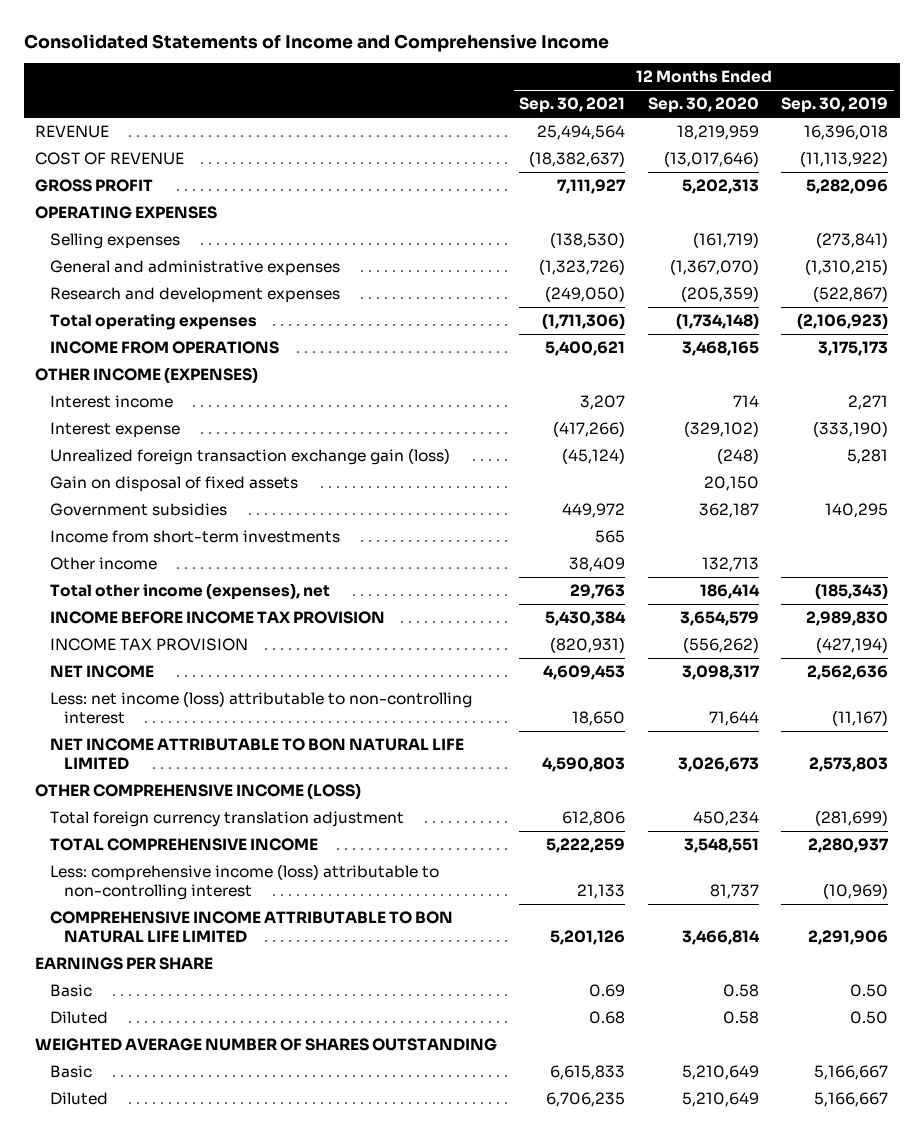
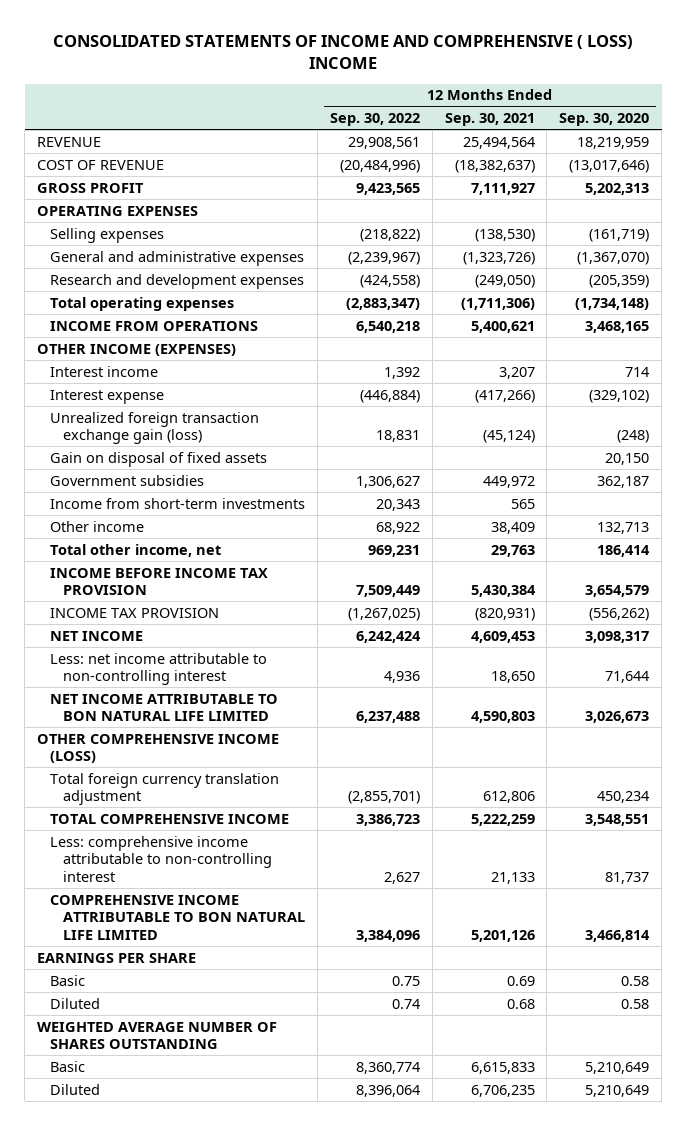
[23,33,609,52] Consolidated Statements of Income and Comprehensive Income -> [53,34,634,70] CONSOLIDATED STATEMENTS OF INCOME AND COMPREHENSIVE ( LOSS) INCOME
[781,97,889,114] Sep. 30, 2019 -> none
none -> [329,113,420,127] Sep. 30, 2022
[49,583,330,601] Total other income (expenses), net -> [50,543,222,557] Total other income, net
[49,691,472,725] Less: net income (loss) attributable to non-controlling interest -> [50,652,268,686] Less: net income attributable to non-controlling interest
[49,864,439,901] Less: comprehensive income (loss) attributable to non-controlling interest -> [50,835,273,882] Less: comprehensive income attributable to non-controlling interest

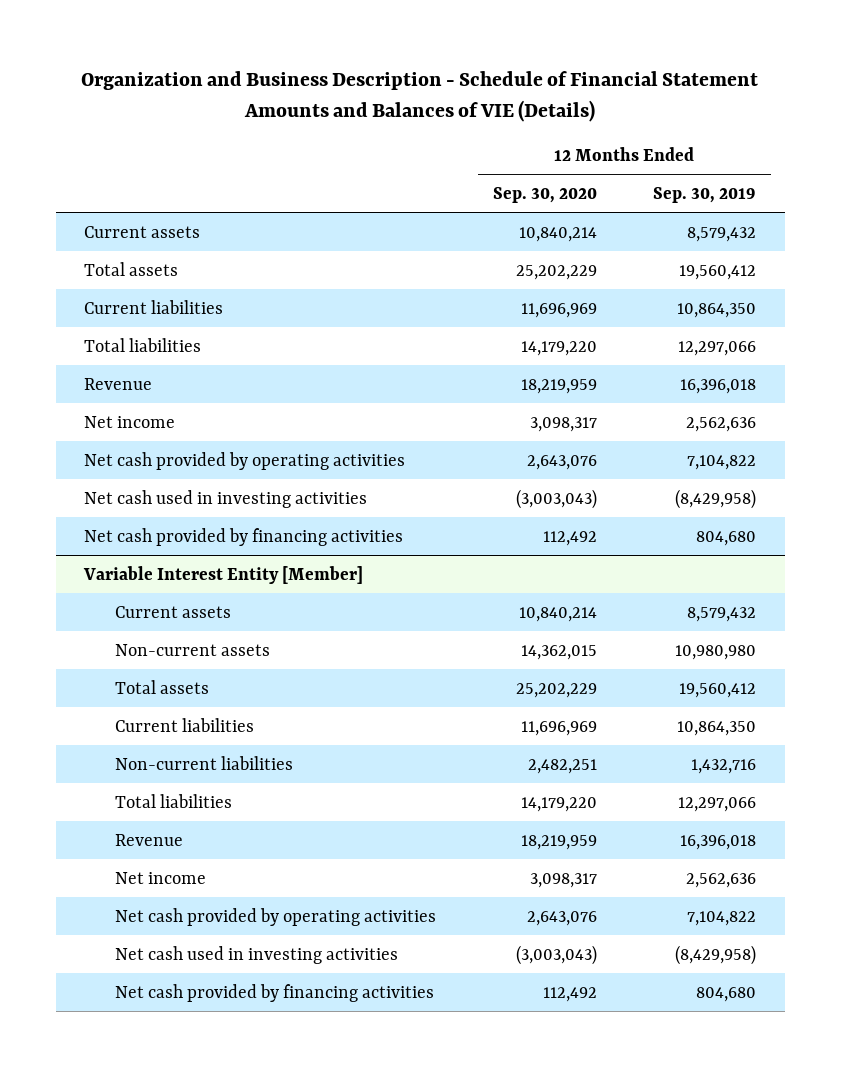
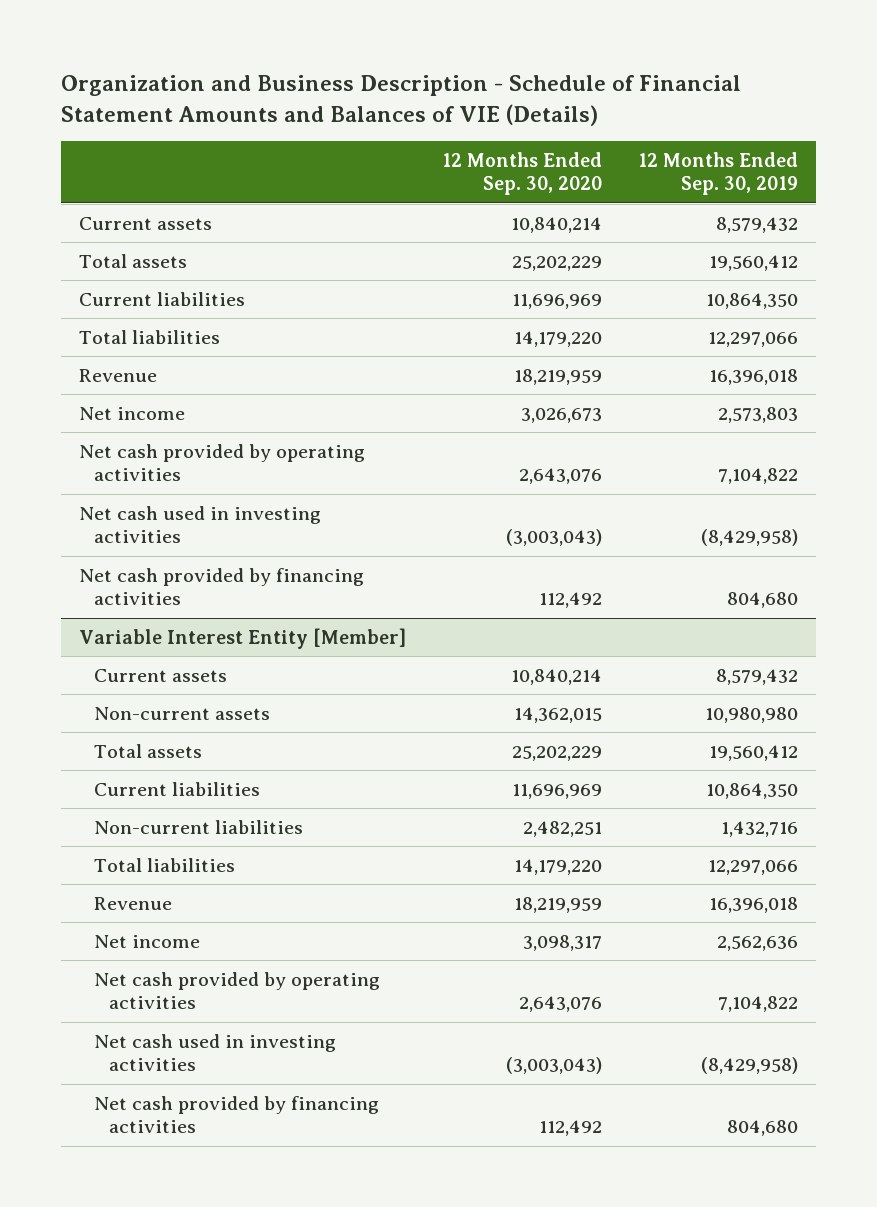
[529,416,597,432] 3,098,317 -> [521,407,603,423] 3,026,673
[686,416,757,432] 2,562,636 -> [718,406,799,423] 2,573,803

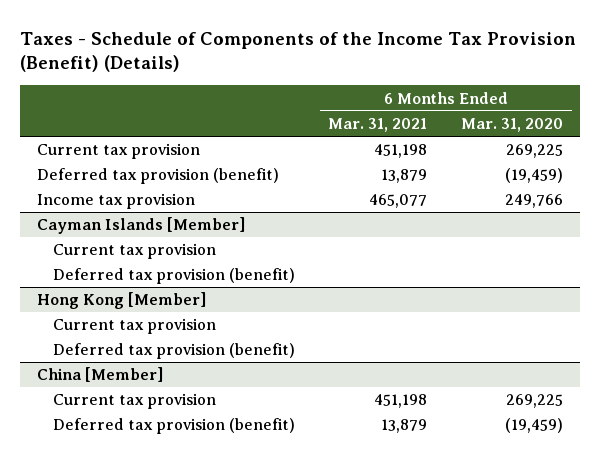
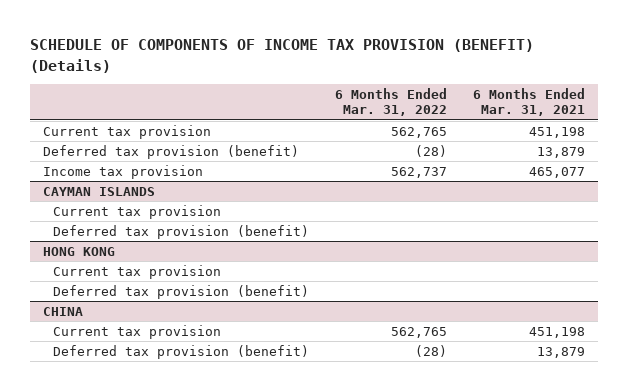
[19,31,576,73] Taxes - Schedule of Components of the Income Tax Provision (Benefit) (Details) -> [30,39,535,73] SCHEDULE OF COMPONENTS OF INCOME TAX PROVISION (BENEFIT) (Details)
[461,117,564,132] Mar. 31, 2020 -> none
none -> [335,87,448,117] 6 Months Ended Mar. 31, 2022
[36,217,245,235] Cayman Islands [Member] -> [43,186,156,196] CAYMAN ISLANDS
[36,292,206,310] Hong Kong [Member] -> [43,246,116,256] HONG KONG
[36,367,163,383] China [Member] -> [43,306,84,316] CHINA

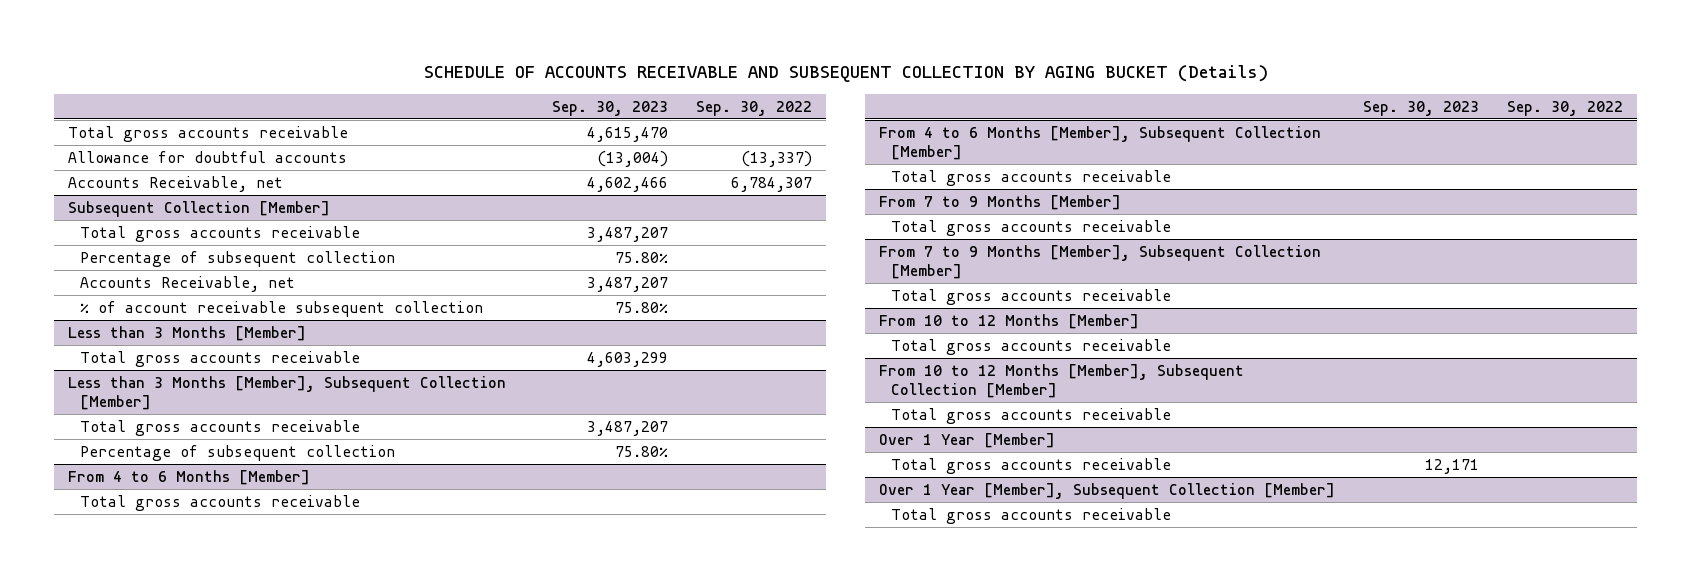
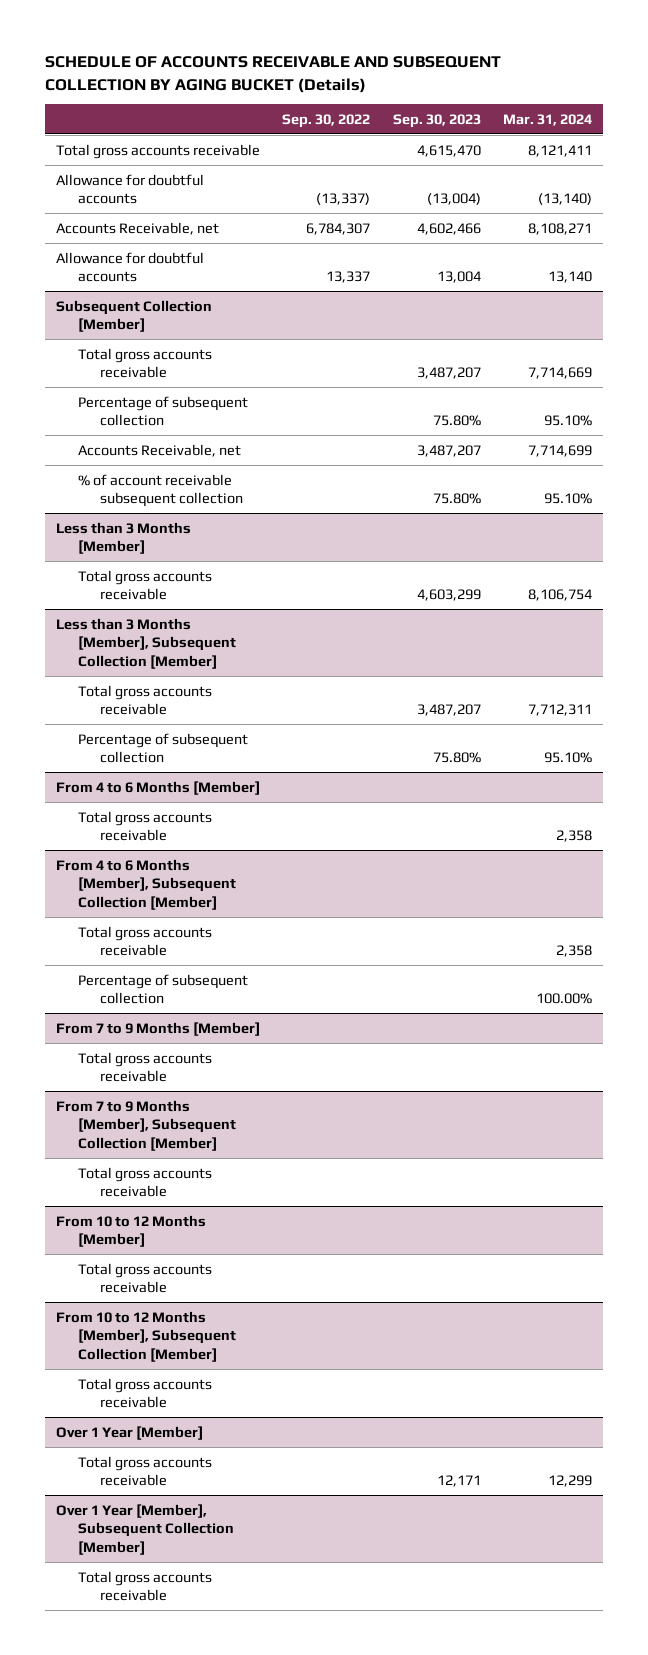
none -> [503,113,593,126] Mar. 31, 2024
none -> [55,251,204,283] Allowance for doubtful accounts
none -> [78,973,249,1005] Percentage of subsequent collection

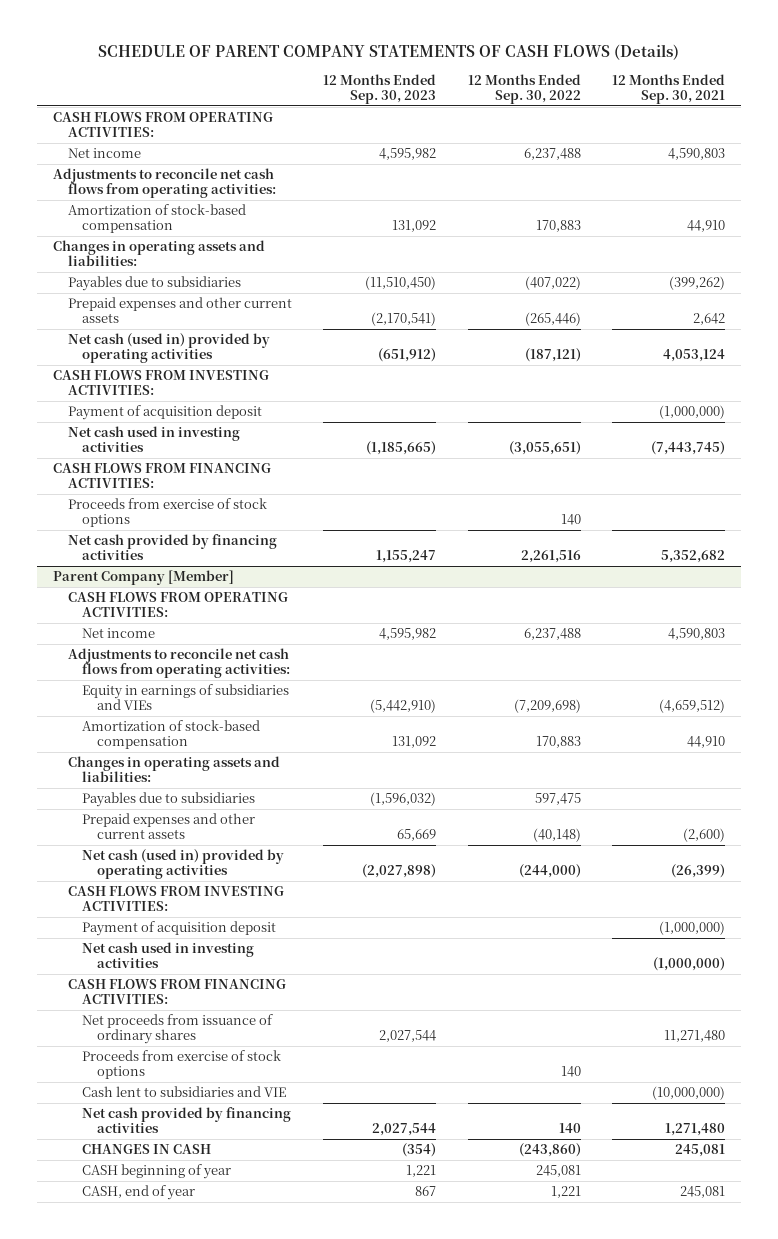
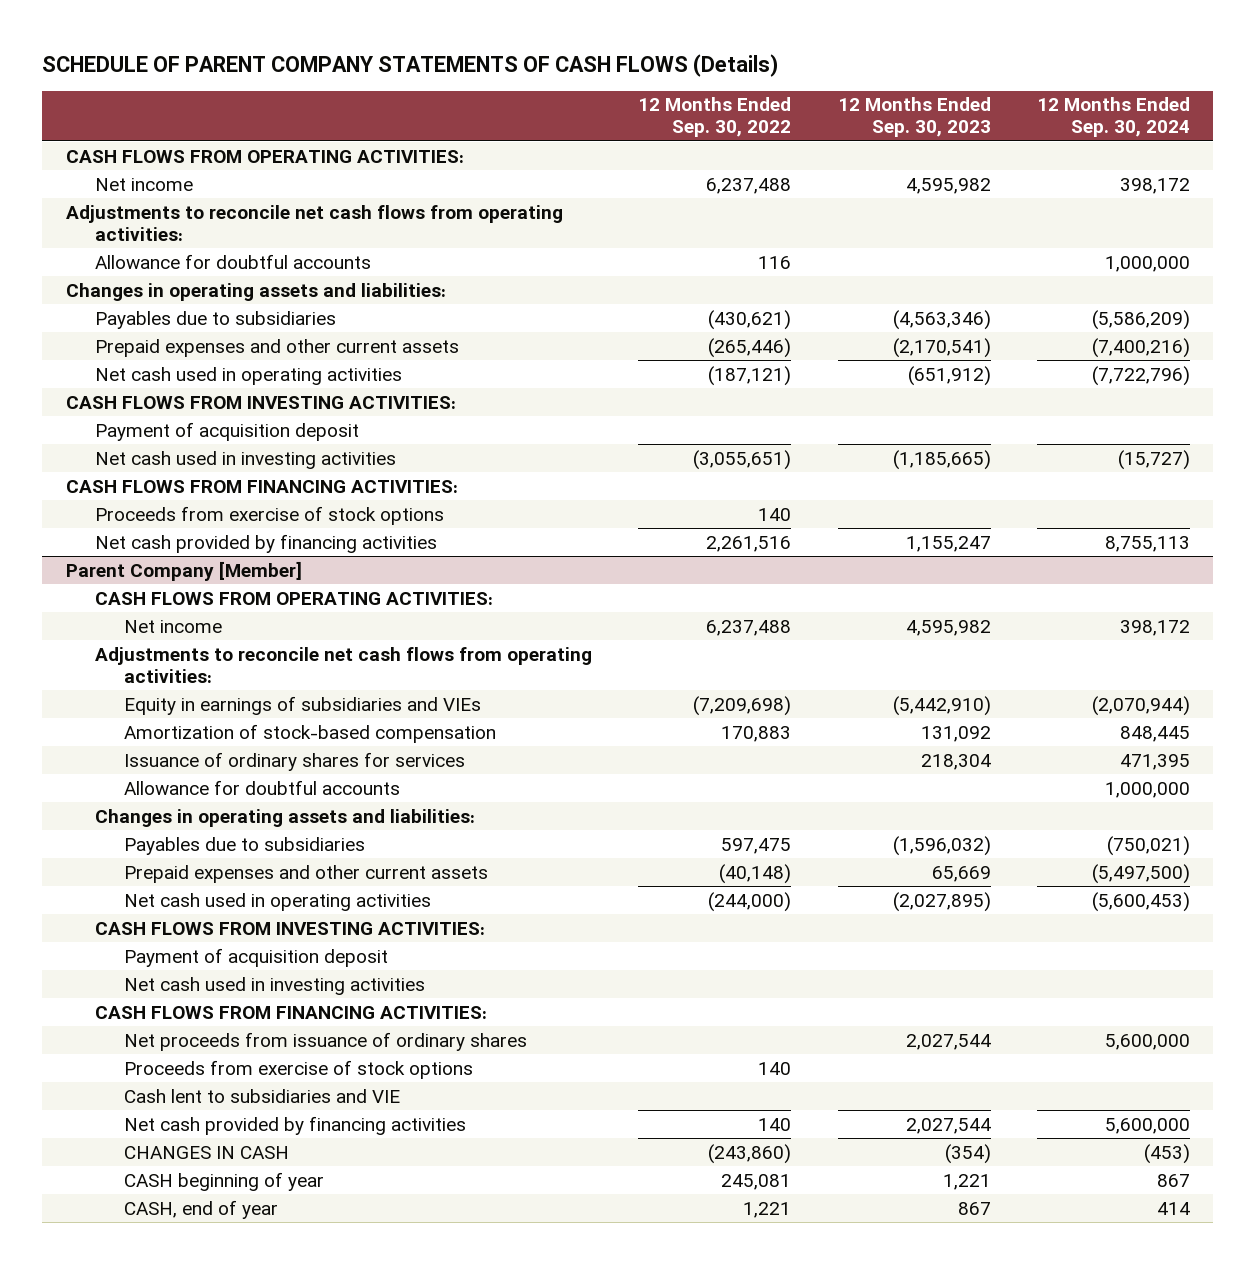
[612,74,726,105] 12 Months Ended Sep. 30, 2021 -> none
none -> [1037,97,1191,138] 12 Months Ended Sep. 30, 2024
[67,204,246,234] Amortization of stock-based compensation -> none
none -> [94,253,371,269] Allowance for doubtful accounts
[365,276,437,291] (11,510,450) -> [892,309,991,330] (4,563,346)
[524,276,581,291] (407,022) -> [708,309,792,330] (430,621)
[67,333,270,364] Net cash (used in) provided by operating activities -> [94,366,402,385] Net cash used in operating activities
none -> [123,751,465,771] Issuance of ordinary shares for services
none -> [123,779,400,795] Allowance for doubtful accounts
[82,849,285,880] Net cash (used in) provided by operating activities -> [123,892,431,911] Net cash used in operating activities
[362,864,437,879] (2,027,898) -> [892,891,991,912] (2,027,895)

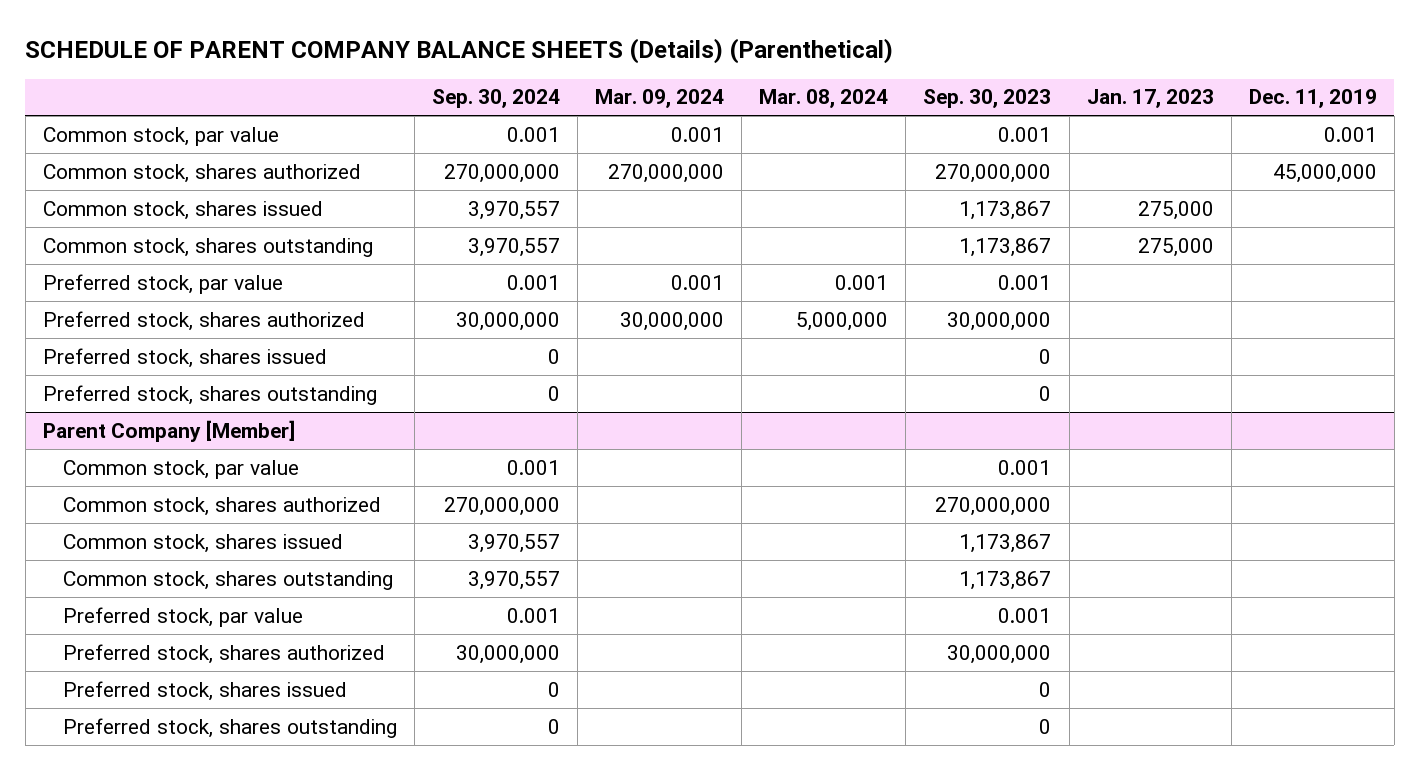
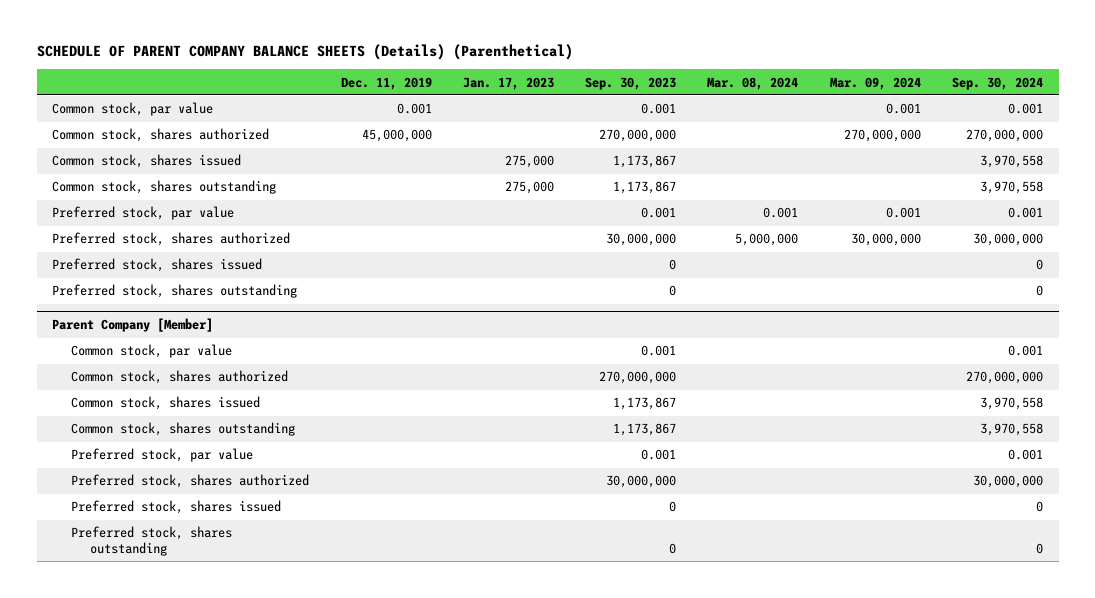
[468,200,561,220] 3,970,557 -> [979,155,1043,169] 3,970,558
[468,237,561,257] 3,970,557 -> [979,181,1043,195] 3,970,558
[468,533,561,553] 3,970,557 -> [979,397,1043,411] 3,970,558
[468,570,561,590] 3,970,557 -> [979,423,1043,437] 3,970,558

